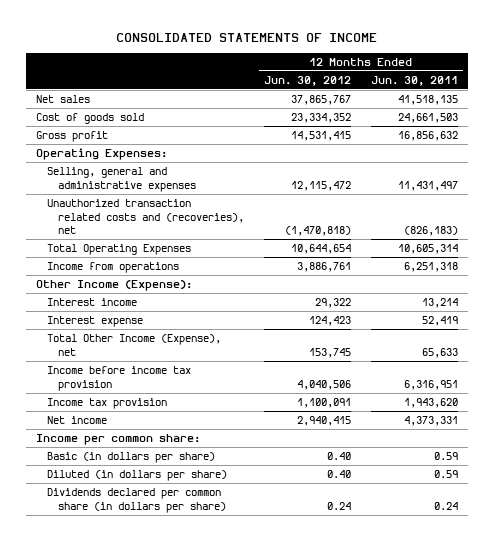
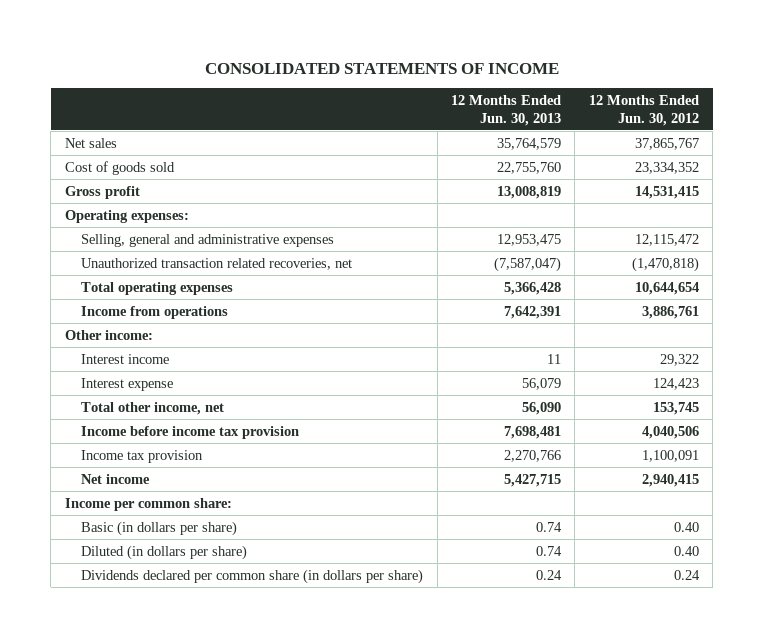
[371,75,459,86] Jun. 30, 2011 -> none
none -> [451,95,562,126] 12 Months Ended Jun. 30, 2013
[35,148,167,161] Operating Expenses: -> [64,209,189,223] Operating expenses:
[47,199,245,235] Unauthorized transaction related costs and (recoveries), net -> [81,257,353,270] Unauthorized transaction related recoveries, net
[47,244,192,256] Total Operating Expenses -> [81,281,234,295] Total operating expenses
[35,280,192,292] Other Income (Expense): -> [64,329,153,340] Other income:
[47,334,222,356] Total Other Income (Expense), net -> [81,401,225,415] Total other income, net

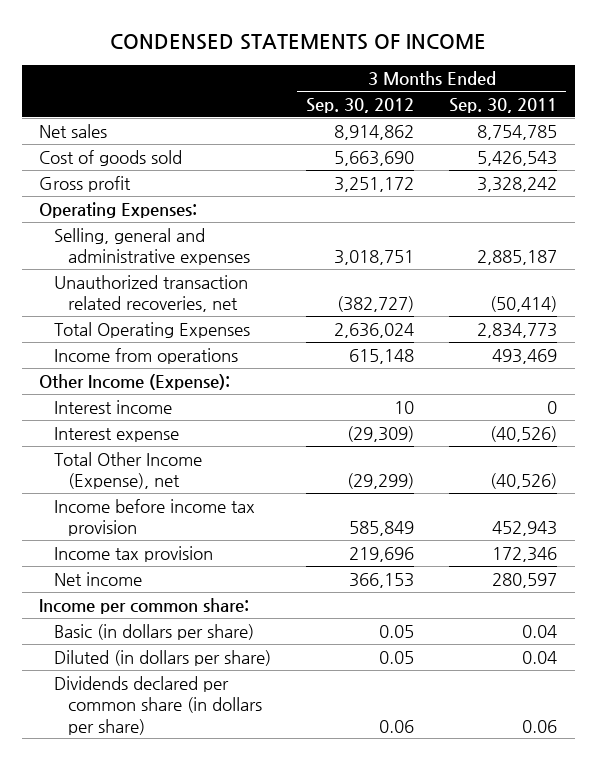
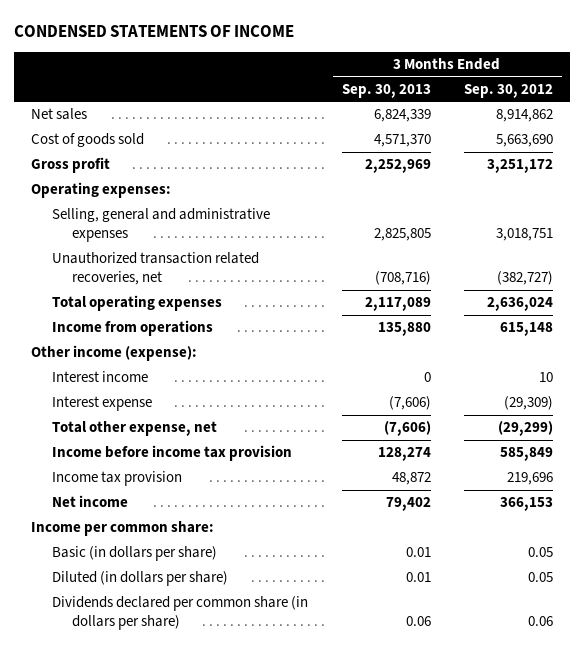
[449,97,558,113] Sep. 30, 2011 -> none
none -> [341,83,431,98] Sep. 30, 2013
[39,201,198,218] Operating Expenses: -> [31,182,172,199] Operating expenses:
[53,321,250,338] Total Operating Expenses -> [51,295,222,312] Total operating expenses
[39,373,231,390] Other Income (Expense): -> [31,345,198,362] Other income (expense):
[53,451,202,490] Total Other Income (Expense), net -> [51,421,217,437] Total other expense, net

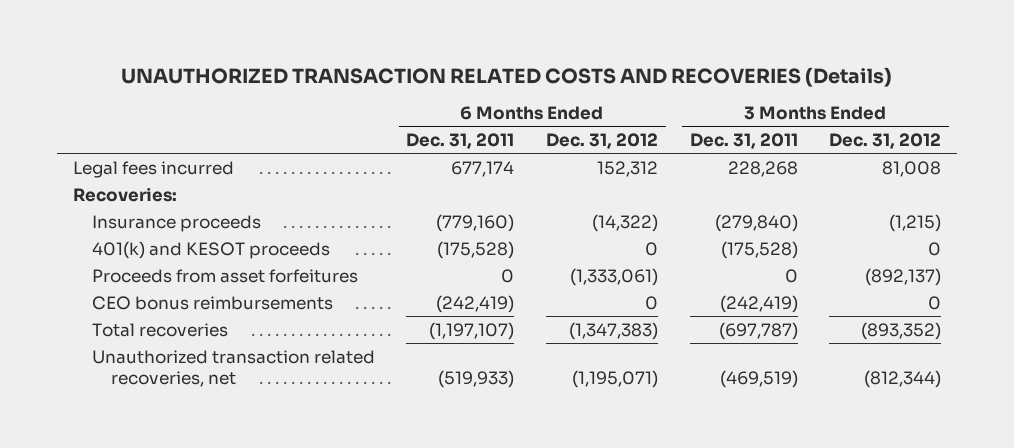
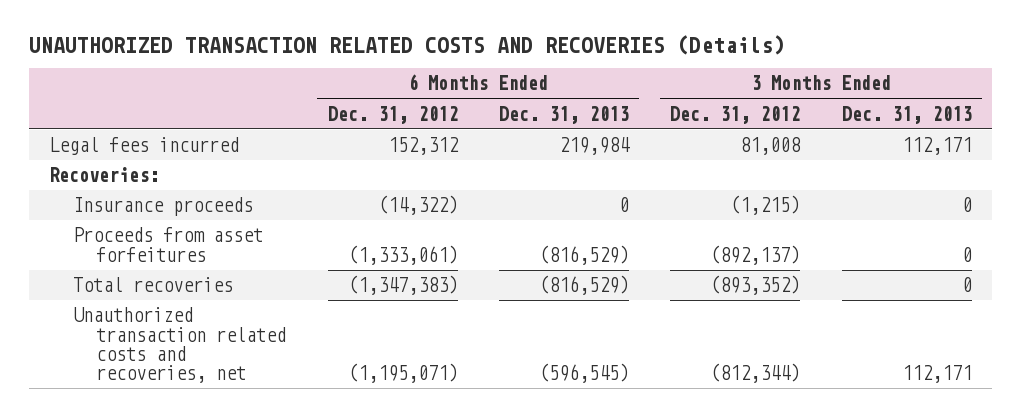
[406,133,515,150] Dec. 31, 2011 -> none
[689,133,798,150] Dec. 31, 2011 -> none
none -> [499,105,630,124] Dec. 31, 2013
none -> [841,105,972,124] Dec. 31, 2013
[91,240,330,259] 401(k) and KESOT proceeds -> none
[91,295,333,310] CEO bonus reimbursements -> none
[91,349,375,388] Unauthorized transaction related recoveries, net -> [72,307,287,384] Unauthorized transaction related costs and recoveries, net

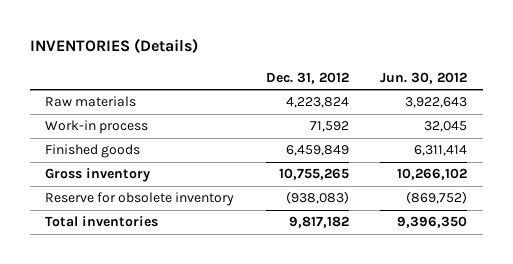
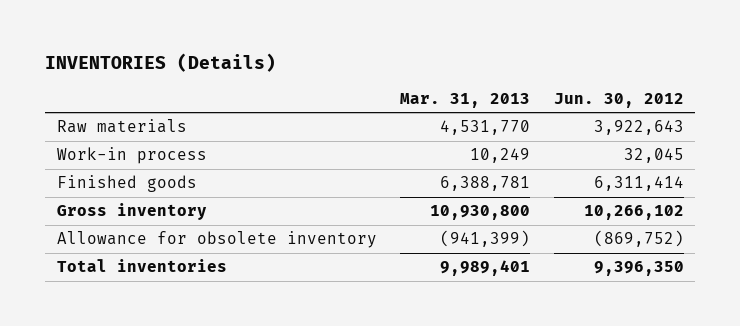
[265,71,349,84] Dec. 31, 2012 -> none
none -> [400,92,531,108] Mar. 31, 2013
[45,192,235,207] Reserve for obsolete inventory -> [56,231,377,249] Allowance for obsolete inventory

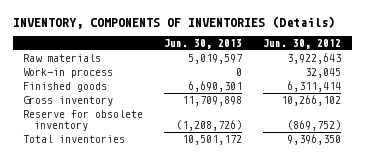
[45,52,277,72] INVENTORIES (Details) -> [12,15,335,29] INVENTORY, COMPONENTS OF INVENTORIES (Details)
[400,92,531,108] Mar. 31, 2013 -> none
none -> [164,39,243,50] Jun. 30, 2013
[56,231,377,249] Allowance for obsolete inventory -> [23,110,144,132] Reserve for obsolete inventory

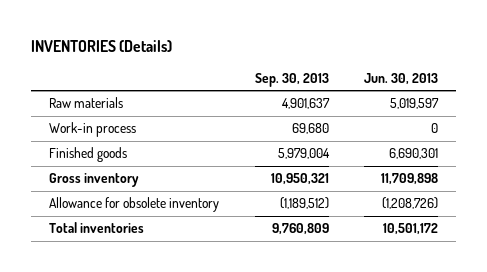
[12,15,335,29] INVENTORY, COMPONENTS OF INVENTORIES (Details) -> [31,40,173,53] INVENTORIES (Details)
[263,39,342,50] Jun. 30, 2012 -> none
none -> [254,72,329,87] Sep. 30, 2013
[23,110,144,132] Reserve for obsolete inventory -> [49,197,220,213] Allowance for obsolete inventory

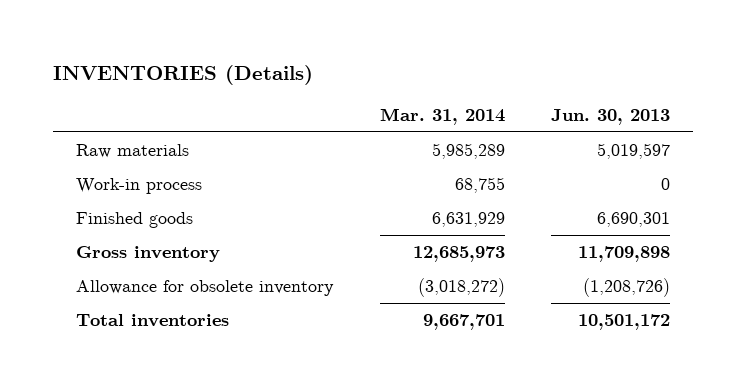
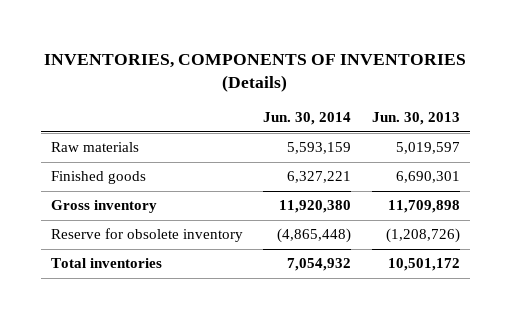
[52,65,313,86] INVENTORIES (Details) -> [44,53,467,92] INVENTORIES, COMPONENTS OF INVENTORIES (Details)
[379,107,505,125] Mar. 31, 2014 -> none
none -> [263,112,352,126] Jun. 30, 2014
[76,178,203,195] Work-in process -> none
[76,280,335,297] Allowance for obsolete inventory -> [51,228,244,243] Reserve for obsolete inventory

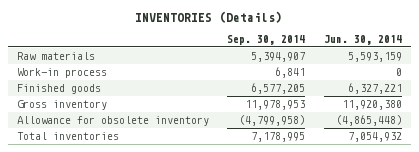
[44,53,467,92] INVENTORIES, COMPONENTS OF INVENTORIES (Details) -> [135,10,283,23] INVENTORIES (Details)
[371,112,460,126] Jun. 30, 2013 -> none
none -> [227,34,306,45] Sep. 30, 2014
none -> [17,68,108,79] Work-in process
[51,228,244,243] Reserve for obsolete inventory -> [17,116,210,127] Allowance for obsolete inventory

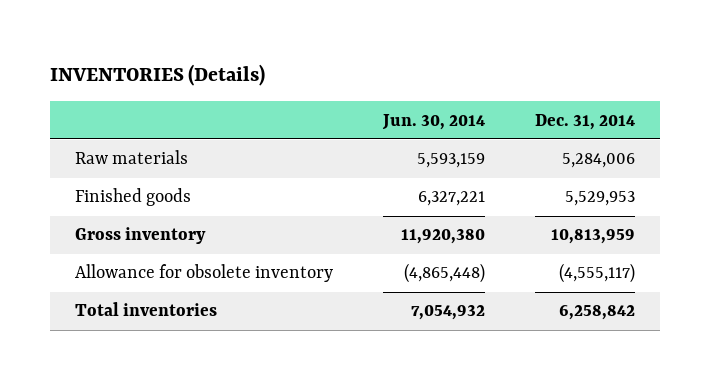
[227,34,306,45] Sep. 30, 2014 -> none
none -> [535,113,636,130] Dec. 31, 2014
[17,68,108,79] Work-in process -> none

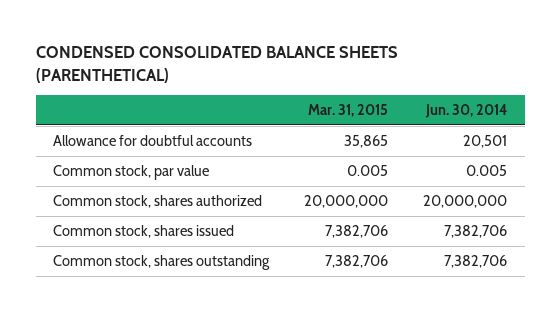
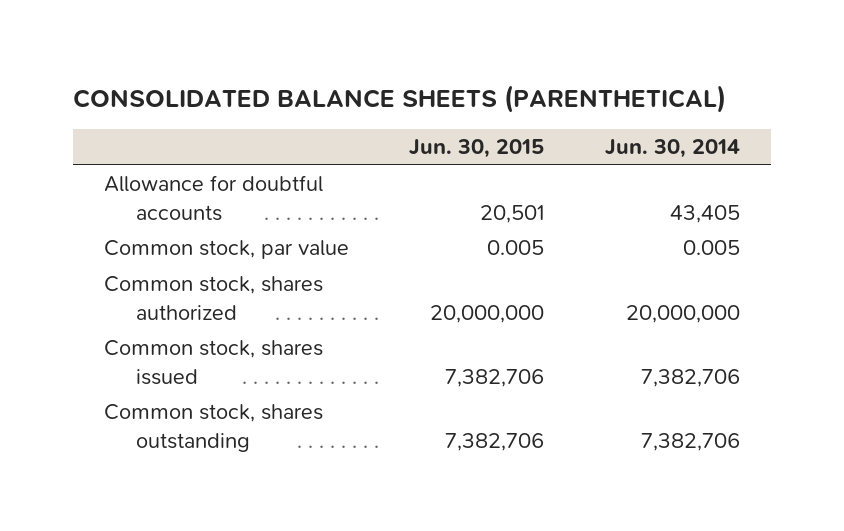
[35,46,398,83] CONDENSED CONSOLIDATED BALANCE SHEETS (PARENTHETICAL) -> [73,85,727,114] CONSOLIDATED BALANCE SHEETS (PARENTHETICAL)
[308,104,389,118] Mar. 31, 2015 -> none
none -> [409,139,545,159] Jun. 30, 2015
[463,134,508,148] 20,501 -> [670,204,741,223] 43,405

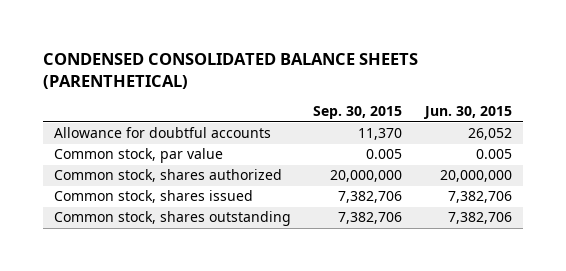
[73,85,727,114] CONSOLIDATED BALANCE SHEETS (PARENTHETICAL) -> [42,52,418,89] CONDENSED CONSOLIDATED BALANCE SHEETS (PARENTHETICAL)
[605,139,741,159] Jun. 30, 2014 -> none
none -> [313,106,403,120] Sep. 30, 2015
[480,204,545,223] 20,501 -> [467,128,512,141] 26,052

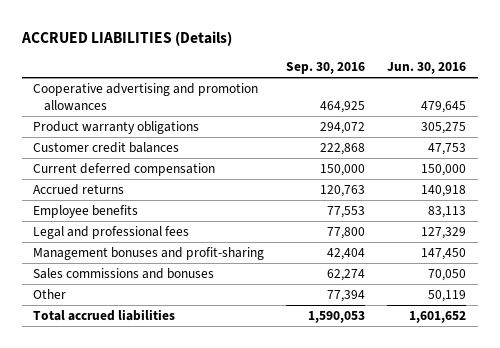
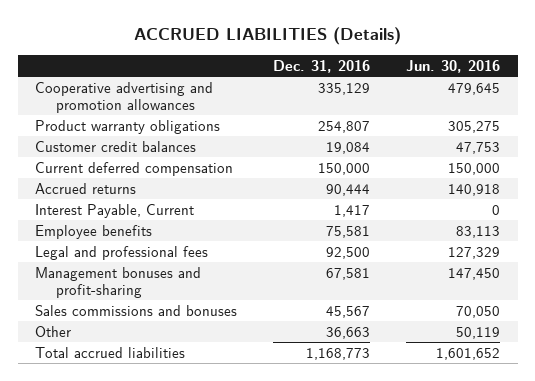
[286,62,366,75] Sep. 30, 2016 -> none
none -> [273,59,371,73] Dec. 31, 2016
none -> [35,203,195,218] Interest Payable, Current

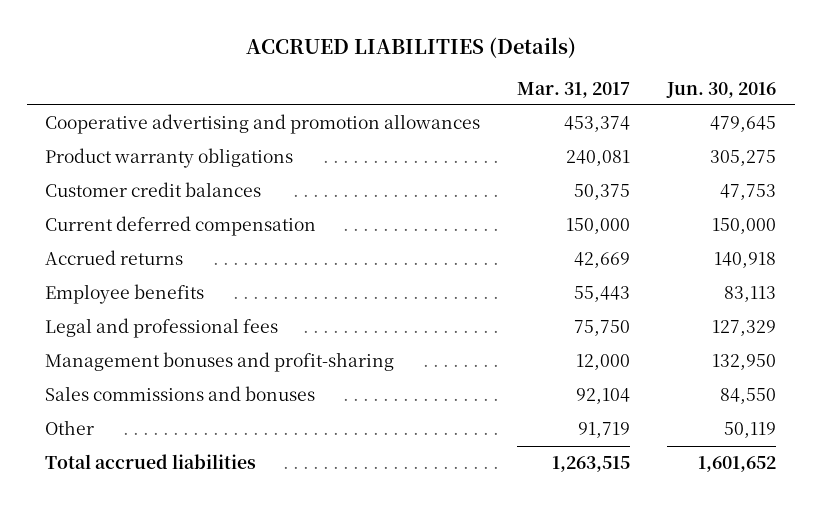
[273,59,371,73] Dec. 31, 2016 -> none
none -> [517,81,631,98] Mar. 31, 2017
[35,203,195,218] Interest Payable, Current -> none
[447,267,500,280] 147,450 -> [712,354,777,371] 132,950
[455,305,500,318] 70,050 -> [720,388,777,405] 84,550

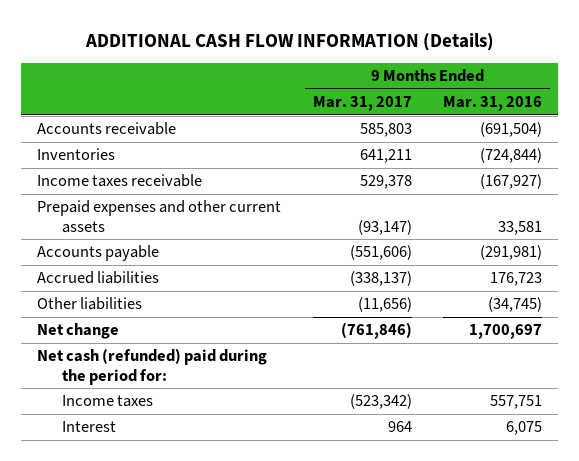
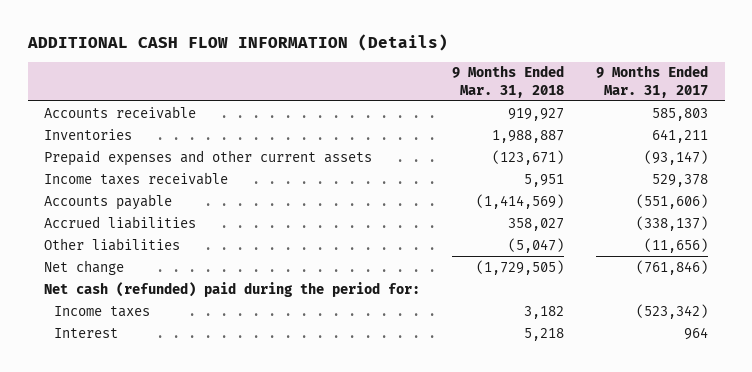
[443,96,543,112] Mar. 31, 2016 -> none
none -> [452,65,565,98] 9 Months Ended Mar. 31, 2018
[37,174,203,188] Income taxes receivable -> [43,171,228,185] Income taxes receivable

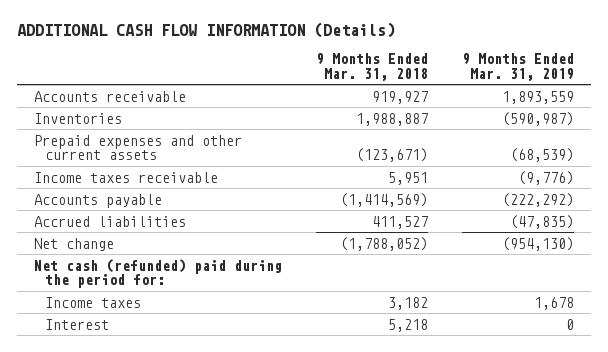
[596,65,709,98] 9 Months Ended Mar. 31, 2017 -> none
none -> [462,52,575,81] 9 Months Ended Mar. 31, 2019
[43,237,180,251] Other liabilities -> none
[508,217,565,231] 358,027 -> [372,215,429,229] 411,527
[476,259,565,275] (1,729,505) -> [340,236,429,251] (1,788,052)

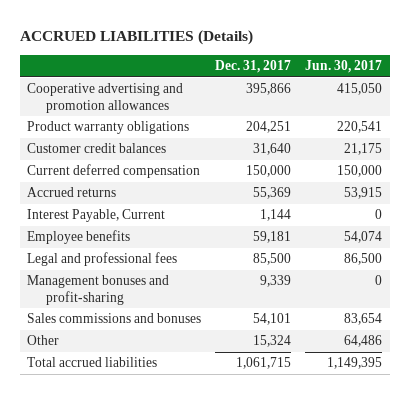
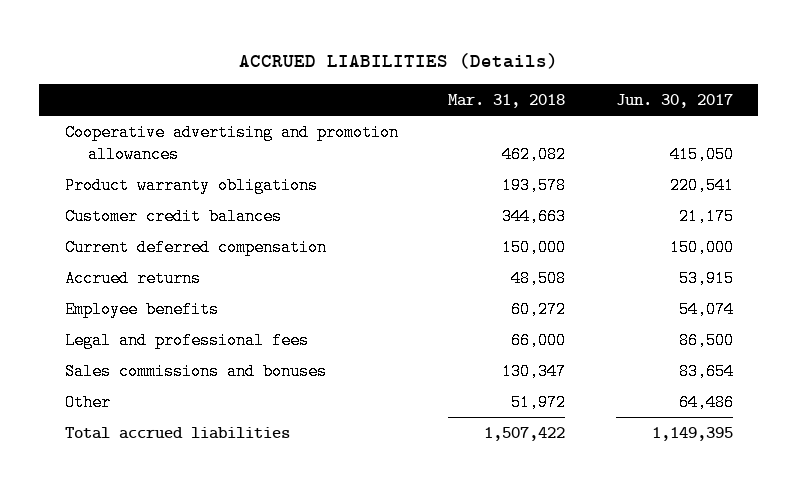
[215,60,292,74] Dec. 31, 2017 -> none
none -> [448,94,566,109] Mar. 31, 2018
[27,209,166,223] Interest Payable, Current -> none
[27,275,170,305] Management bonuses and profit-sharing -> none

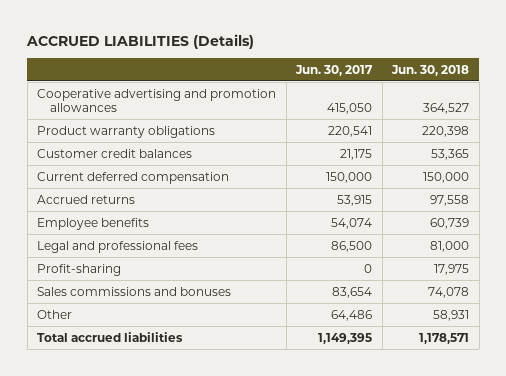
[448,94,566,109] Mar. 31, 2018 -> none
none -> [391,64,470,76] Jun. 30, 2018
none -> [37,263,122,276] Profit-sharing

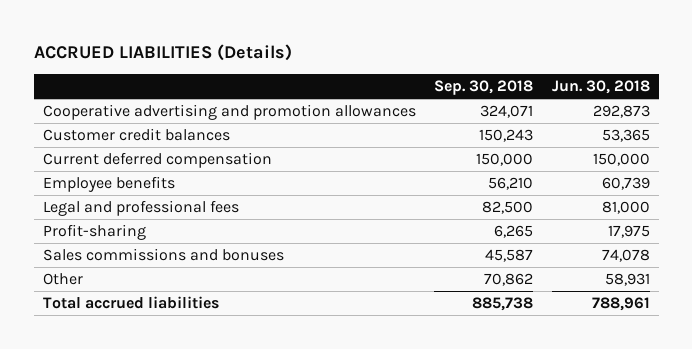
[295,64,374,76] Jun. 30, 2017 -> none
none -> [434,80,534,96] Sep. 30, 2018
[37,125,216,138] Product warranty obligations -> none
[423,103,470,115] 364,527 -> [592,105,650,119] 292,873
[37,194,136,204] Accrued returns -> none
[419,332,470,344] 1,178,571 -> [591,297,650,312] 788,961

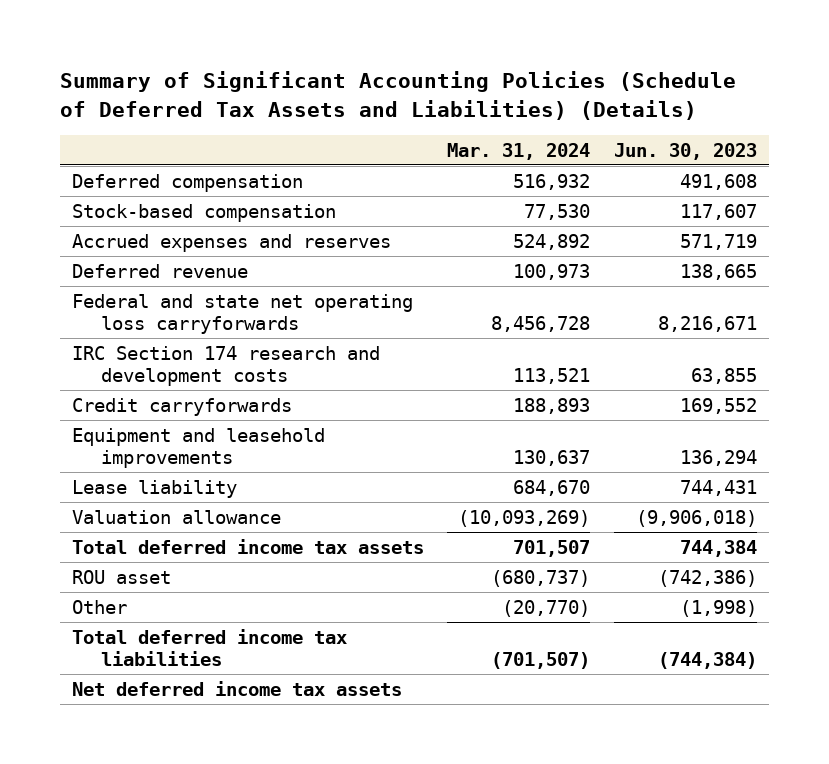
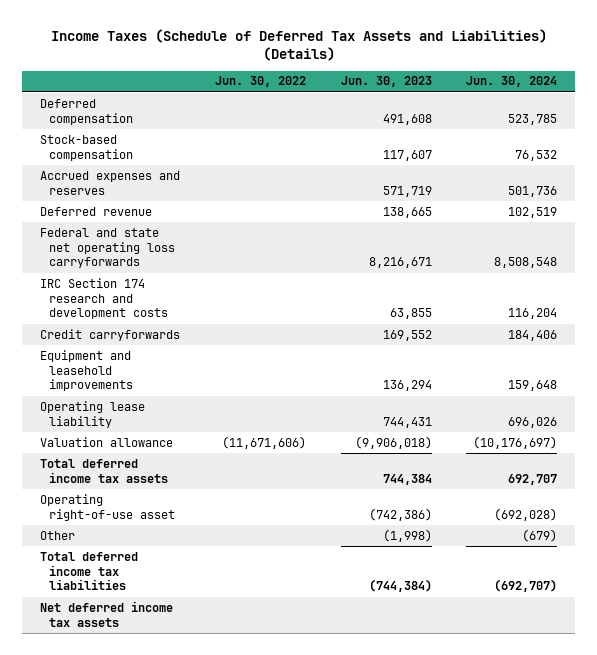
[59,71,736,120] Summary of Significant Accounting Policies (Schedule of Deferred Tax Assets and Liabilities) (Details) -> [50,28,547,61] Income Taxes (Schedule of Deferred Tax Assets and Liabilities) (Details)
[447,142,591,160] Mar. 31, 2024 -> none
none -> [214,76,306,88] Jun. 30, 2022
none -> [466,76,558,88] Jun. 30, 2024
[71,479,237,498] Lease liability -> [39,400,145,428] Operating lease liability
[71,569,171,584] ROU asset -> [39,493,176,521] Operating right-of-use asset

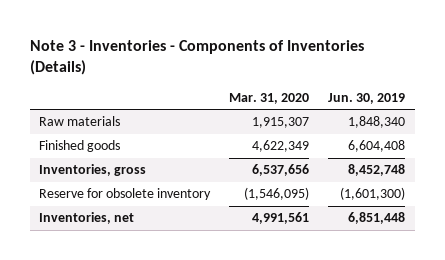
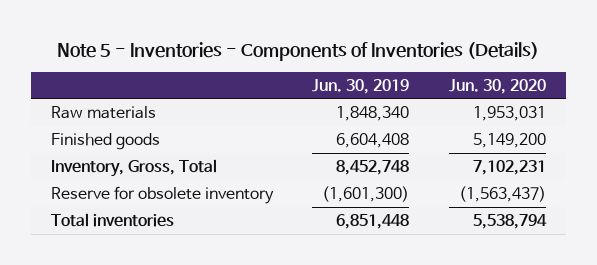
[29,39,364,75] Note 3 - Inventories - Components of Inventories (Details) -> [57,41,540,61] Note 5 - Inventories - Components of Inventories (Details)
[229,92,310,104] Mar. 31, 2020 -> none
none -> [448,78,546,94] Jun. 30, 2020
[39,164,147,177] Inventories, gross -> [50,159,217,178] Inventory, Gross, Total
[39,212,135,225] Inventories, net -> [50,213,174,228] Total inventories

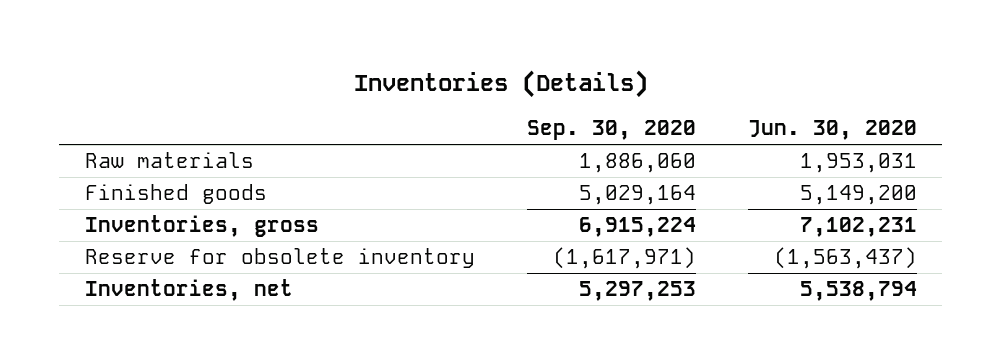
[57,41,540,61] Note 5 - Inventories - Components of Inventories (Details) -> [353,70,648,99] Inventories (Details)
[312,78,410,94] Jun. 30, 2019 -> none
none -> [526,120,696,141] Sep. 30, 2020
[50,159,217,178] Inventory, Gross, Total -> [84,215,319,238] Inventories, gross
[50,213,174,228] Total inventories -> [84,279,293,302] Inventories, net

